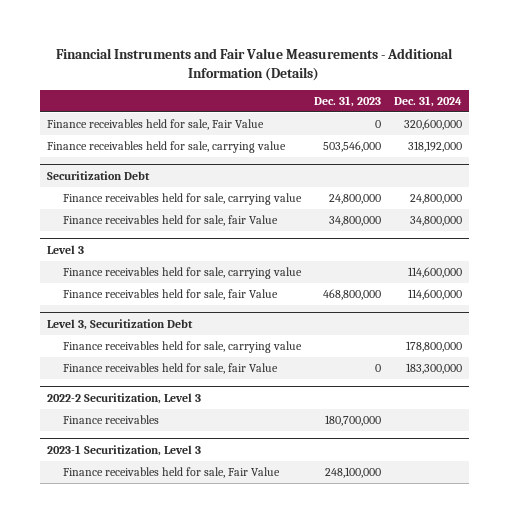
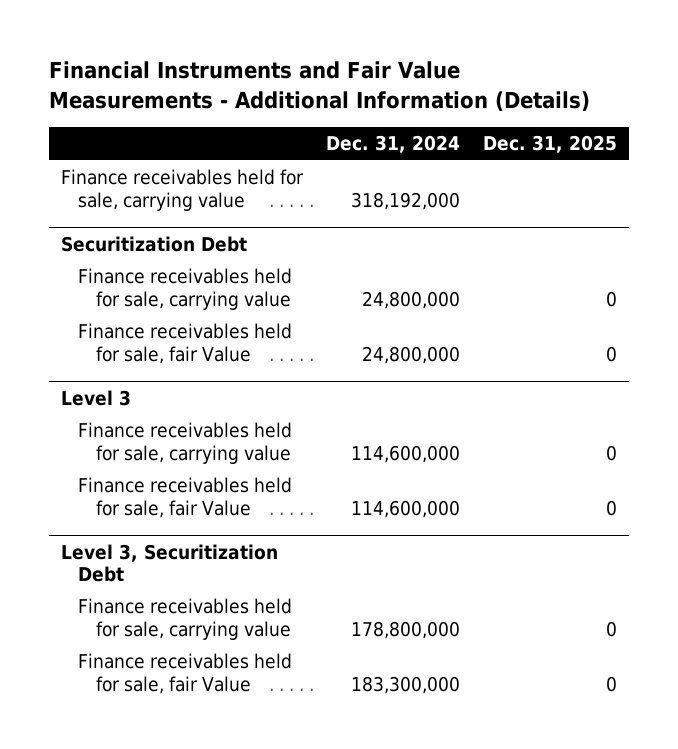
[313,95,381,107] Dec. 31, 2023 -> none
none -> [483,135,618,154] Dec. 31, 2025
[46,119,264,131] Finance receivables held for sale, Fair Value -> none
[410,216,463,227] 34,800,000 -> [361,345,460,364] 24,800,000
[46,392,201,404] 2022-2 Securitization, Level 3 -> none
[62,415,159,425] Finance receivables -> none
[46,444,201,456] 2023-1 Securitization, Level 3 -> none
[62,467,280,479] Finance receivables held for sale, Fair Value -> none

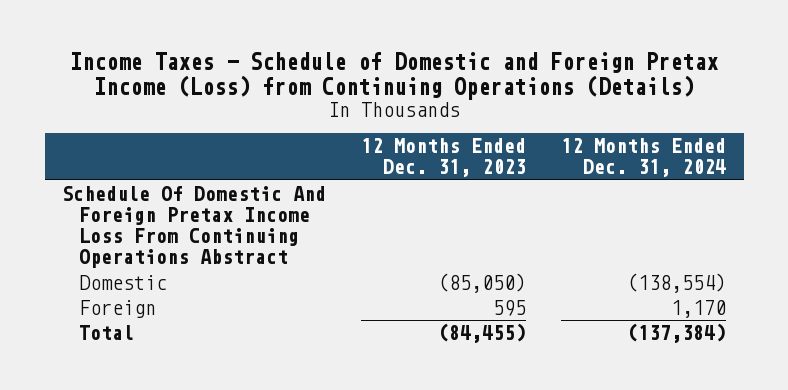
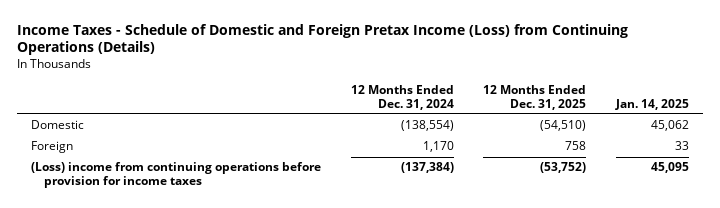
[361,138,527,178] 12 Months Ended Dec. 31, 2023 -> none
none -> [483,84,587,110] 12 Months Ended Dec. 31, 2025
none -> [614,98,689,110] Jan. 14, 2025
[62,186,327,269] Schedule Of Domestic And Foreign Pretax Income Loss From Continuing Operations Abstract -> none
[78,325,134,341] Total -> [31,162,322,189] (Loss) income from continuing operations before provision for income taxes

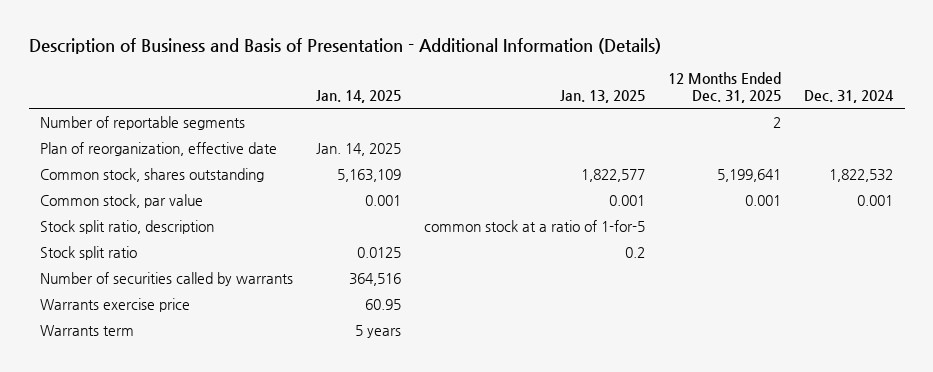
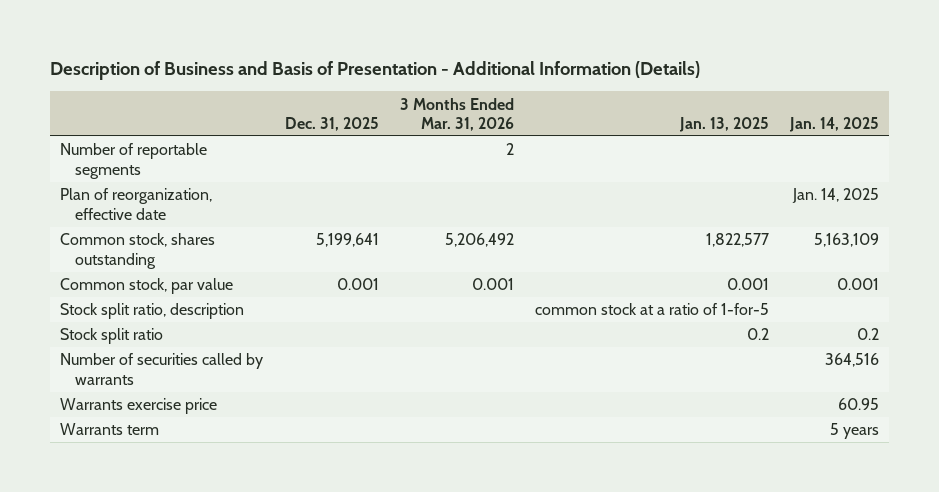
[668,71,782,104] 12 Months Ended Dec. 31, 2025 -> none
[804,90,895,104] Dec. 31, 2024 -> none
none -> [284,116,379,131] Dec. 31, 2025
none -> [399,97,514,131] 3 Months Ended Mar. 31, 2026
[357,246,402,258] 0.0125 -> [856,328,879,341] 0.2

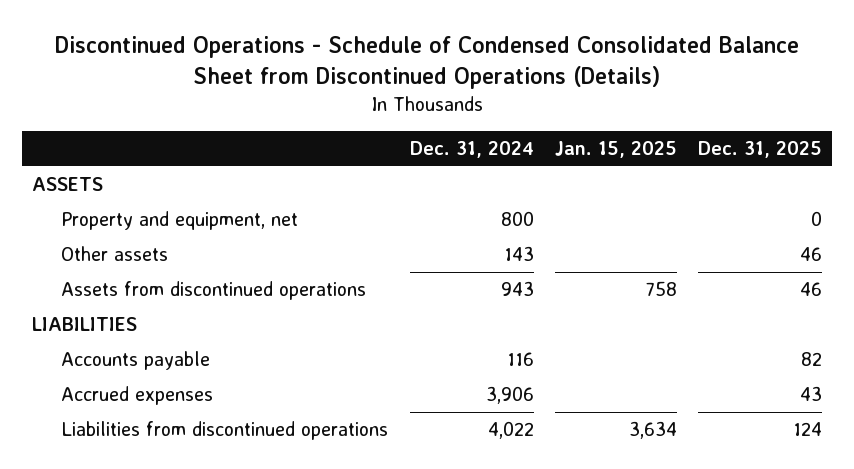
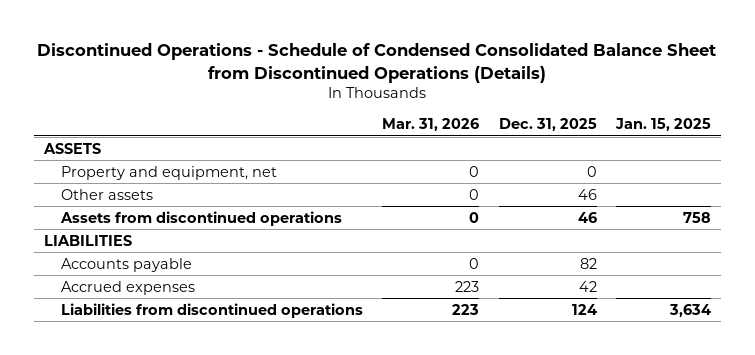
[409,141,534,159] Dec. 31, 2024 -> none
none -> [382,118,480,132] Mar. 31, 2026
[799,386,822,402] 43 -> [578,280,597,292] 42

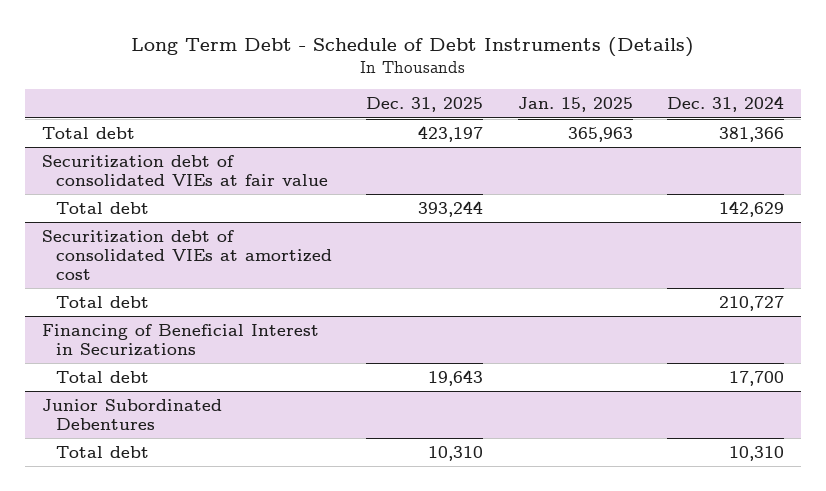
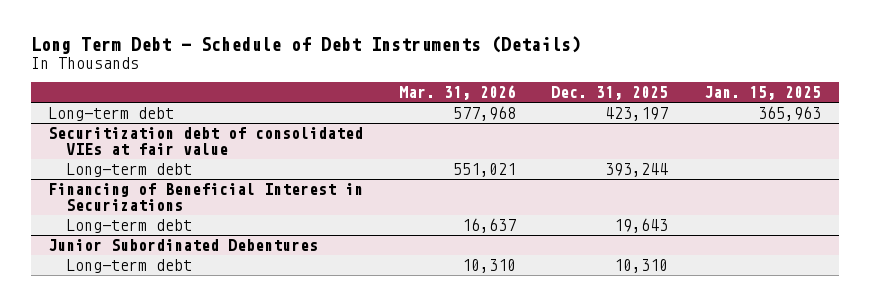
[666,96,784,113] Dec. 31, 2024 -> none
none -> [398,85,516,101] Mar. 31, 2026
[42,126,136,139] Total debt -> [48,107,175,122] Long-term debt
[42,229,333,280] Securitization debt of consolidated VIEs at amortized cost -> none
[56,295,150,308] Total debt -> none
[56,201,150,214] Total debt -> [65,163,192,178] Long-term debt
[56,370,150,383] Total debt -> [65,219,192,234] Long-term debt
[56,445,150,458] Total debt -> [65,259,192,274] Long-term debt

